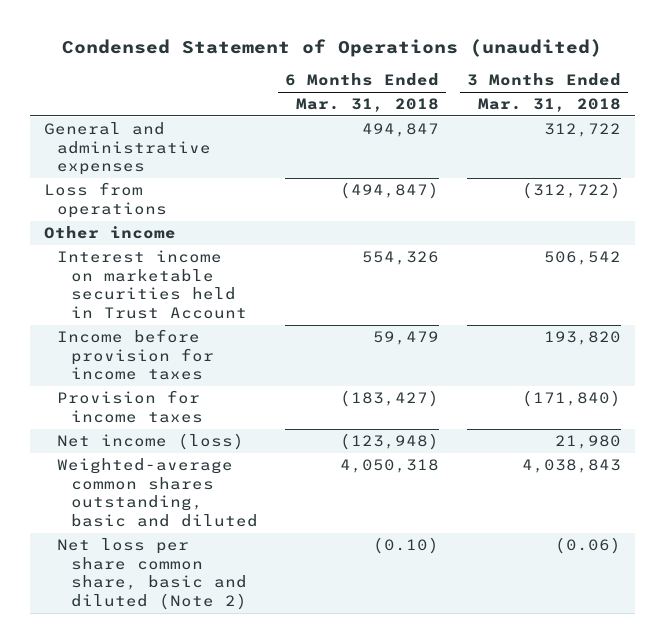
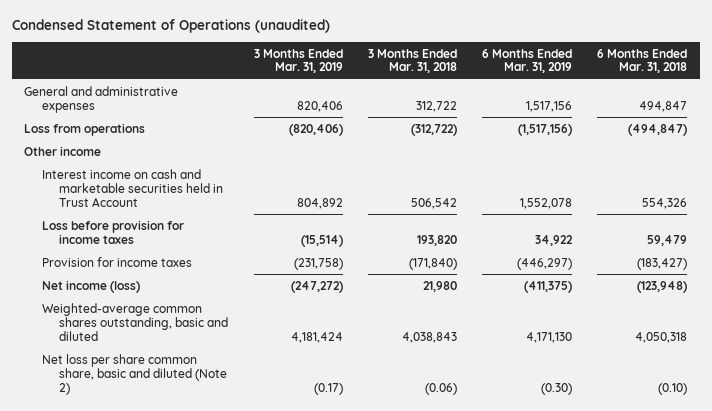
none -> [253,48,343,74] 3 Months Ended Mar. 31, 2019
none -> [482,48,573,74] 6 Months Ended Mar. 31, 2019
[57,250,247,320] Interest income on marketable securities held in Trust Account -> [41,168,224,207] Interest income on cash and marketable securities held in Trust Account
[57,329,214,381] Income before provision for income taxes -> [41,219,184,244] Loss before provision for income taxes

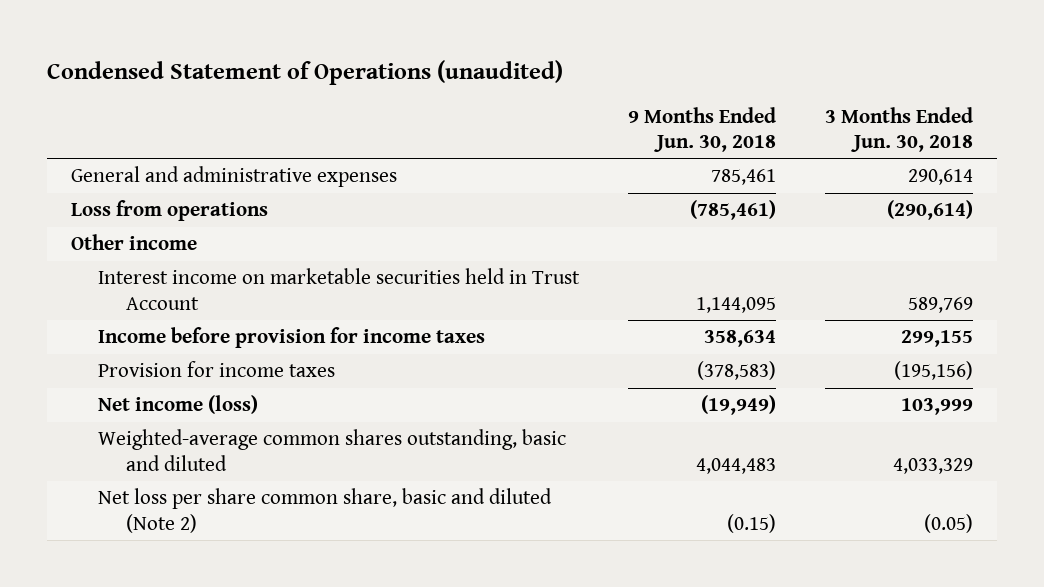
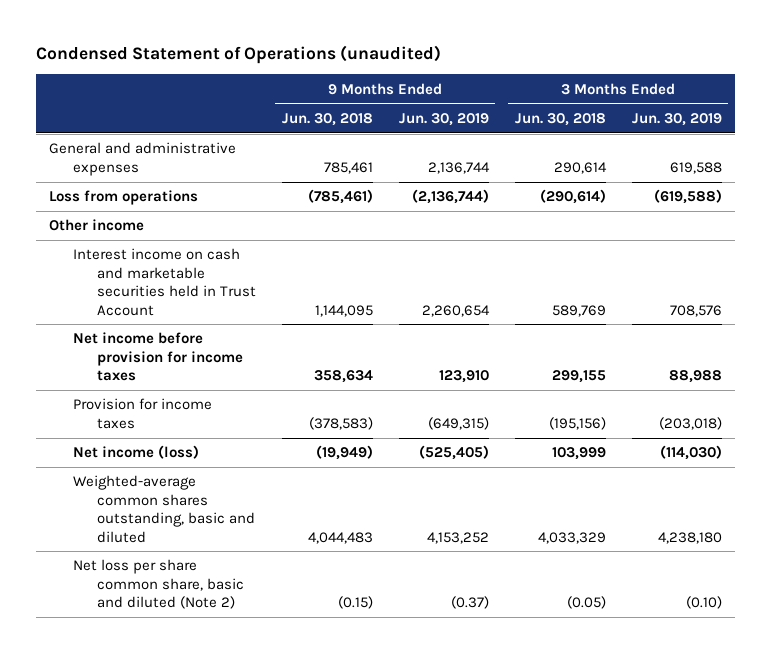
none -> [398,112,489,126] Jun. 30, 2019
none -> [631,112,722,126] Jun. 30, 2019
[98,268,581,310] Interest income on marketable securities held in Trust Account -> [72,248,256,316] Interest income on cash and marketable securities held in Trust Account
[98,327,486,349] Income before provision for income taxes -> [72,332,243,382] Net income before provision for income taxes

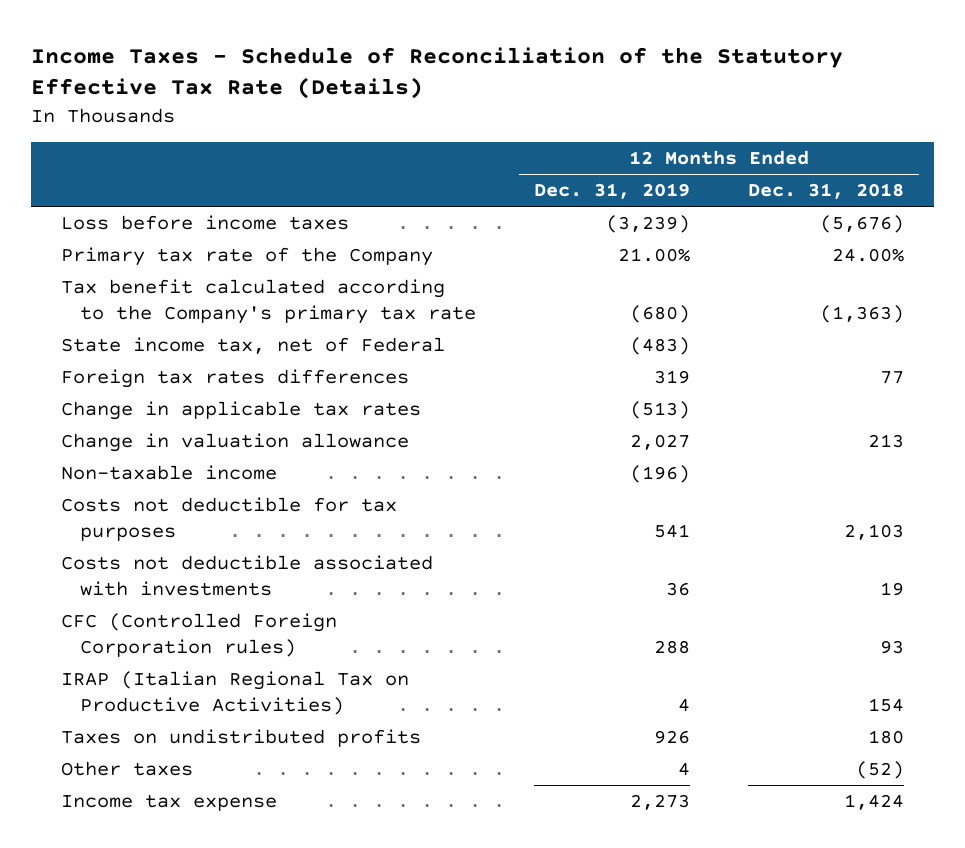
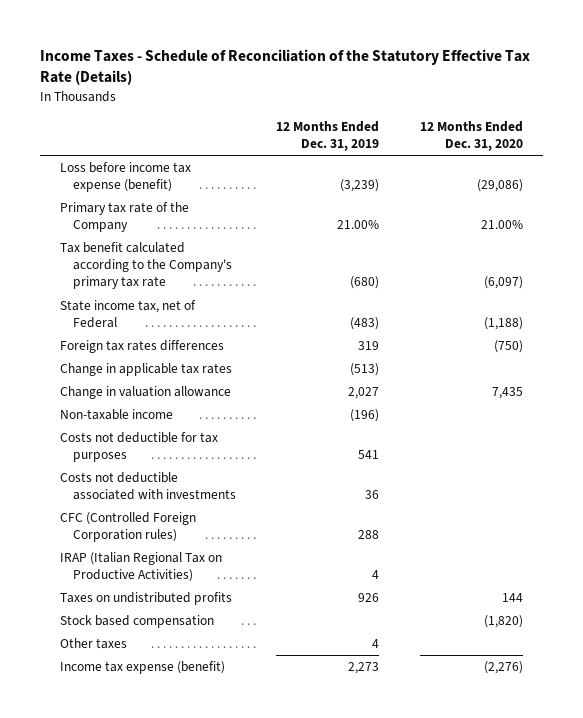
[748,183,905,200] Dec. 31, 2018 -> none
none -> [419,120,523,151] 12 Months Ended Dec. 31, 2020
[60,215,349,231] Loss before income taxes -> [60,162,192,193] Loss before income tax expense (benefit)
none -> [60,615,215,629] Stock based compensation
[60,794,277,812] Income tax expense -> [60,661,226,675] Income tax expense (benefit)

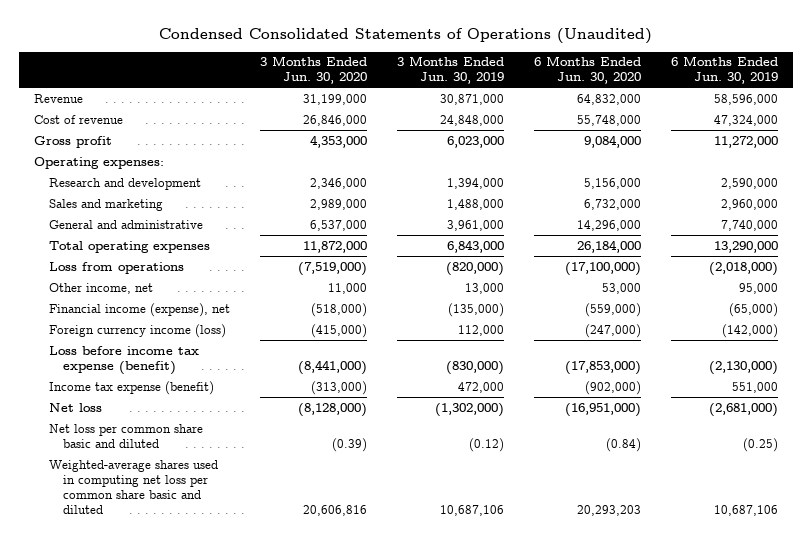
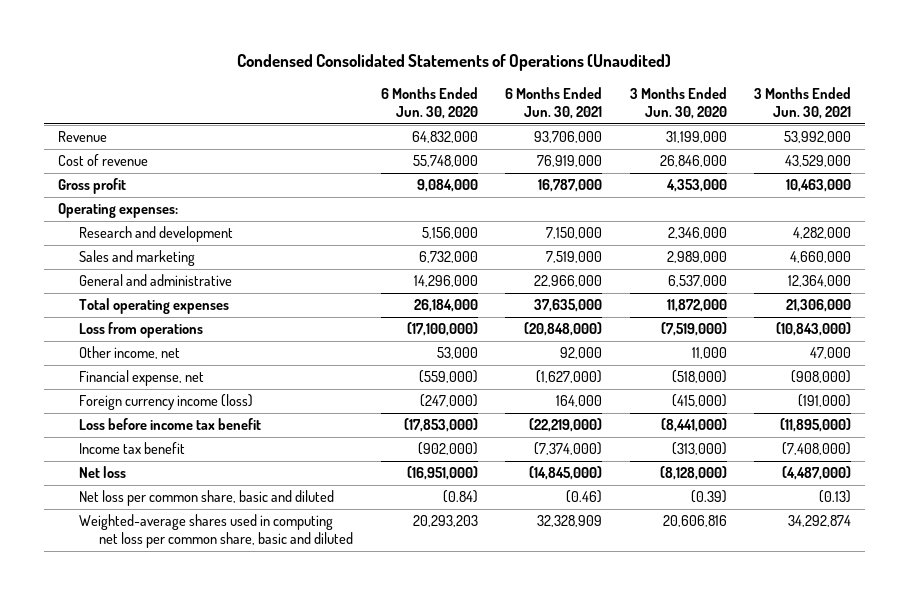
[396,56,504,85] 3 Months Ended Jun. 30, 2019 -> none
[670,56,778,85] 6 Months Ended Jun. 30, 2019 -> none
none -> [505,87,603,120] 6 Months Ended Jun. 30, 2021
none -> [753,87,851,120] 3 Months Ended Jun. 30, 2021
[48,302,230,317] Financial income (expense), net -> [78,370,204,387] Financial expense, net
[48,345,199,375] Loss before income tax expense (benefit) -> [78,418,261,431] Loss before income tax benefit
[48,380,214,395] Income tax expense (benefit) -> [78,442,185,455] Income tax benefit
[48,423,203,448] Net loss per common share basic and diluted -> [78,490,334,507] Net loss per common share, basic and diluted
[48,459,218,514] Weighted-average shares used in computing net loss per common share basic and diluted -> [78,514,354,549] Weighted-average shares used in computing net loss per common share, basic and diluted

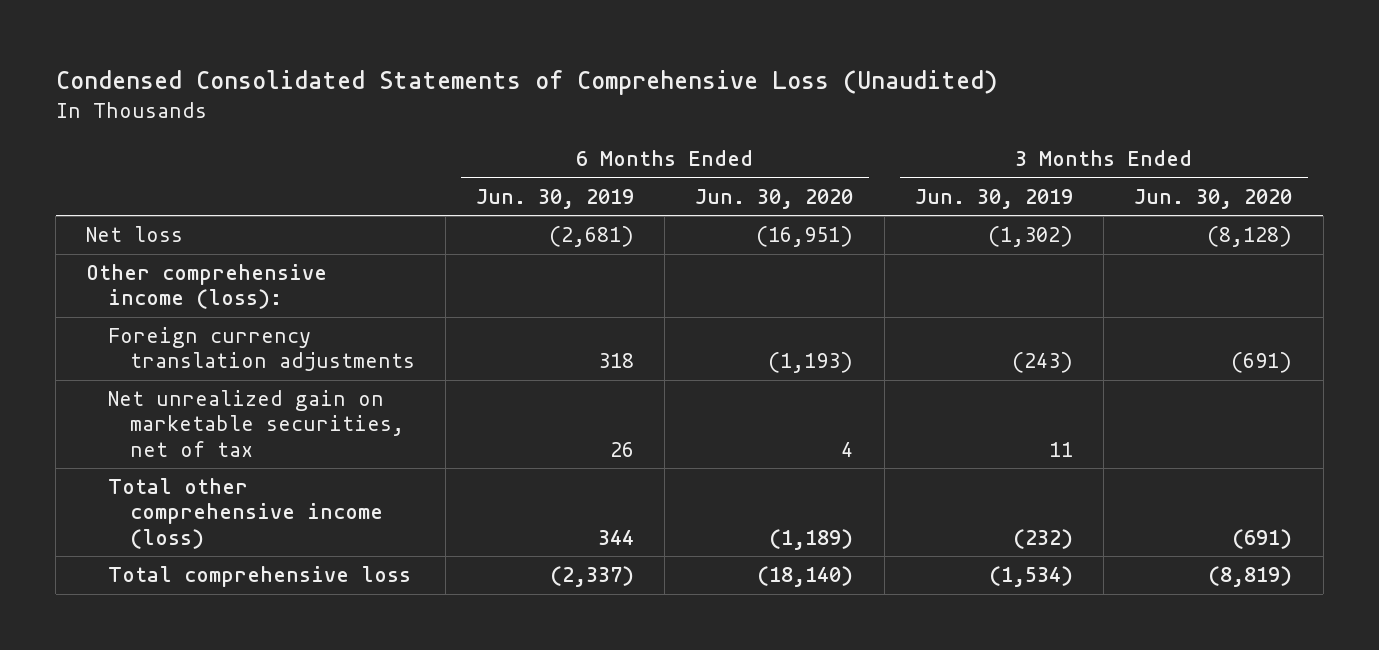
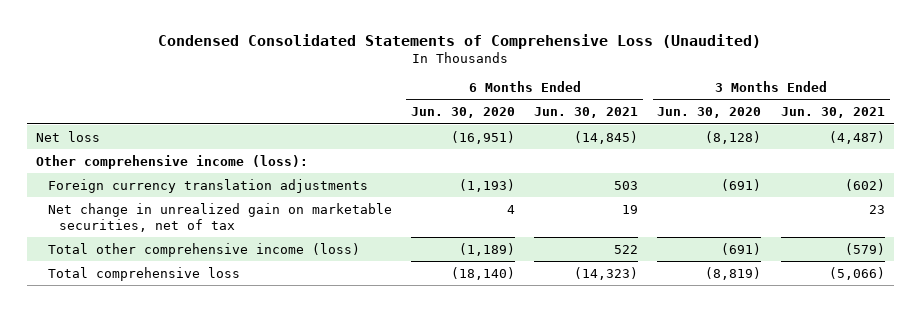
[476,188,635,209] Jun. 30, 2019 -> none
[914,188,1073,209] Jun. 30, 2019 -> none
none -> [534,107,639,119] Jun. 30, 2021
none -> [780,107,885,119] Jun. 30, 2021
[108,390,404,457] Net unrealized gain on marketable securities, net of tax -> [47,202,392,232] Net change in unrealized gain on marketable securities, net of tax

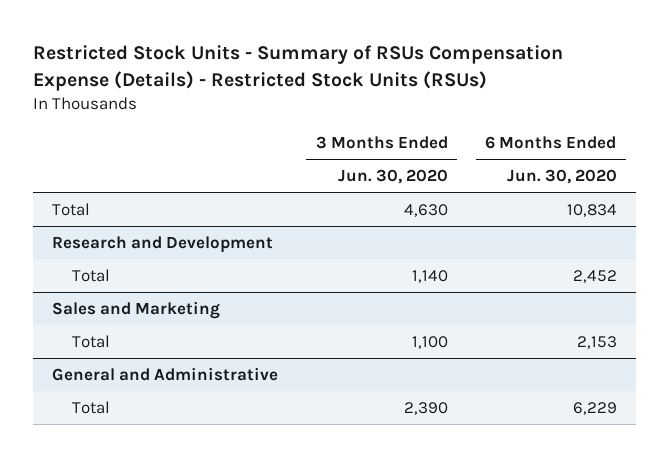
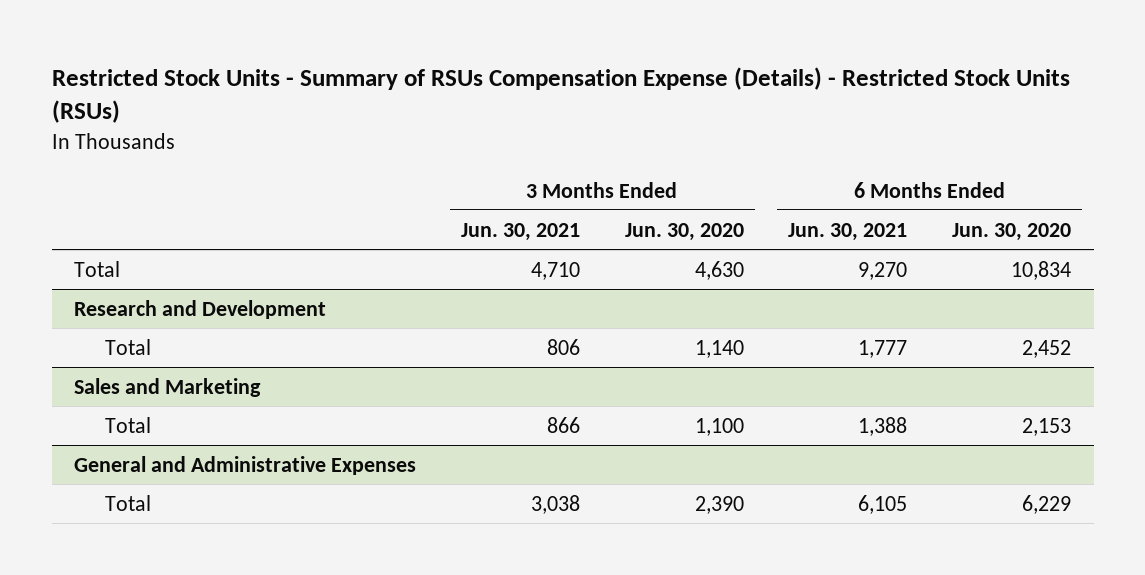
none -> [460,222,580,241] Jun. 30, 2021
none -> [788,222,908,241] Jun. 30, 2021
[51,366,278,381] General and Administrative -> [73,455,416,475] General and Administrative Expenses

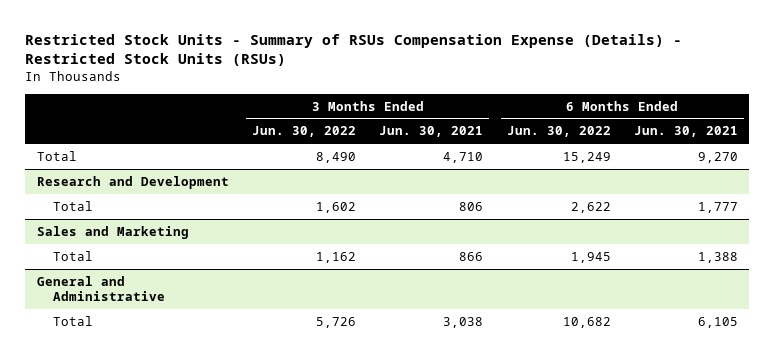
[624,222,744,241] Jun. 30, 2020 -> none
[952,222,1072,241] Jun. 30, 2020 -> none
none -> [252,126,357,138] Jun. 30, 2022
none -> [506,126,611,138] Jun. 30, 2022
[73,455,416,475] General and Administrative Expenses -> [36,275,165,301] General and Administrative

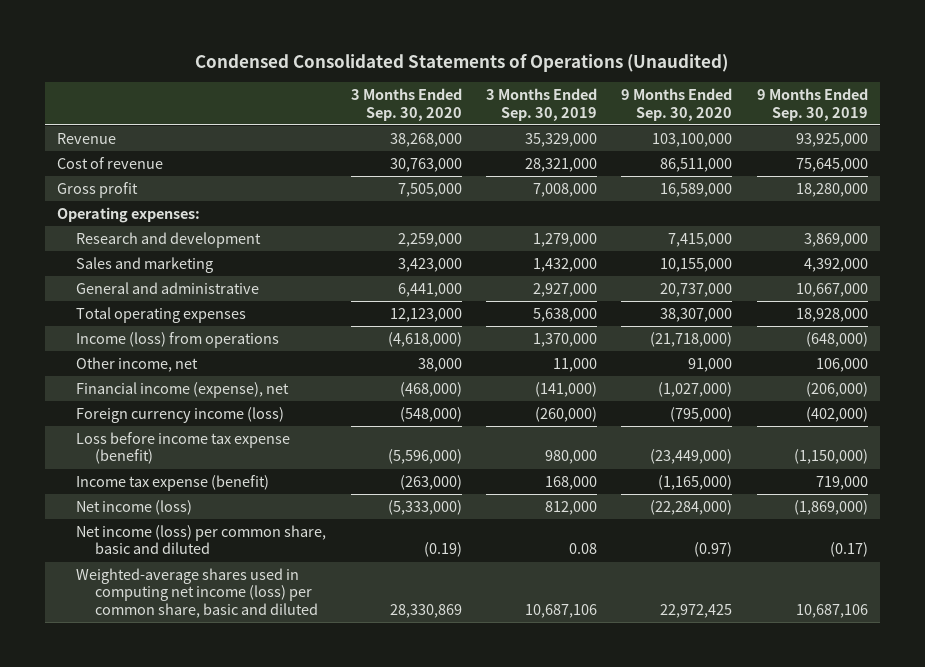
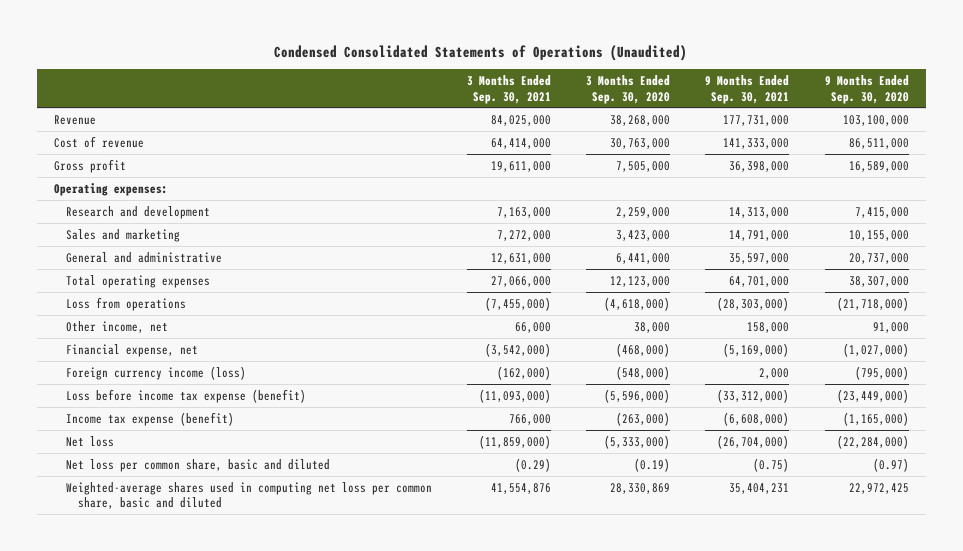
[485,88,597,121] 3 Months Ended Sep. 30, 2019 -> none
[756,88,868,121] 9 Months Ended Sep. 30, 2019 -> none
none -> [467,74,552,104] 3 Months Ended Sep. 30, 2021
none -> [705,74,790,104] 9 Months Ended Sep. 30, 2021
[76,332,280,349] Income (loss) from operations -> [66,296,187,311] Loss from operations
[76,382,290,399] Financial income (expense), net -> [66,343,199,357] Financial expense, net
[76,500,193,516] Net income (loss) -> [66,435,115,447] Net loss
[76,525,327,555] Net income (loss) per common share, basic and diluted -> [66,458,331,472] Net loss per common share, basic and diluted
[76,568,319,618] Weighted-average shares used in computing net income (loss) per common share, basic and diluted -> [66,481,433,510] Weighted-average shares used in computing net loss per common share, basic and diluted

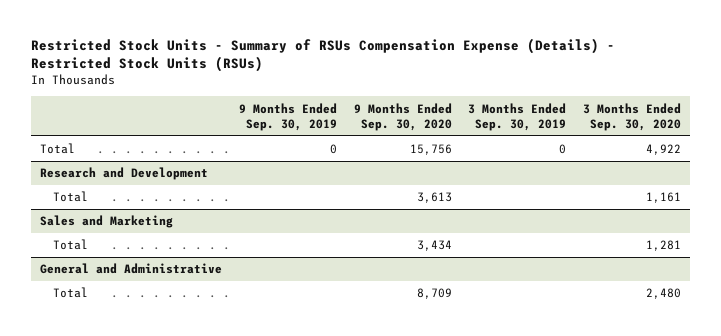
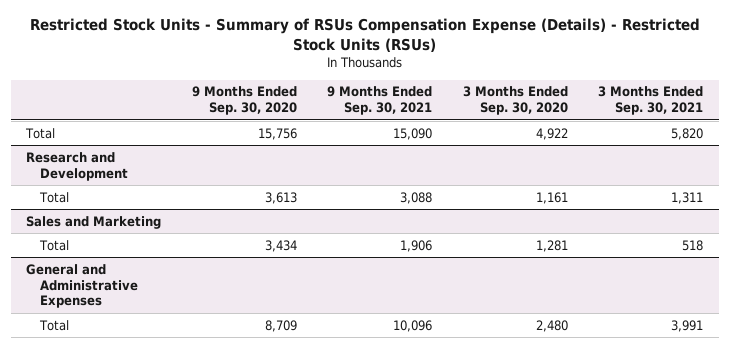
[238,102,337,131] 9 Months Ended Sep. 30, 2019 -> none
[468,102,567,131] 3 Months Ended Sep. 30, 2019 -> none
none -> [327,86,433,116] 9 Months Ended Sep. 30, 2021
none -> [598,86,704,116] 3 Months Ended Sep. 30, 2021
[39,263,222,275] General and Administrative -> [26,263,139,309] General and Administrative Expenses

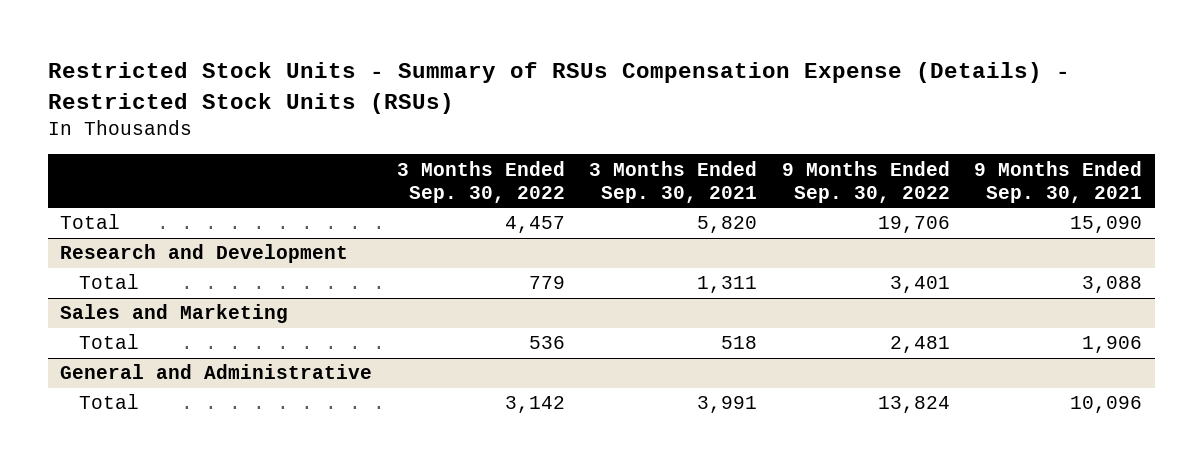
[191,86,297,116] 9 Months Ended Sep. 30, 2020 -> none
[462,86,568,116] 3 Months Ended Sep. 30, 2020 -> none
none -> [396,160,565,203] 3 Months Ended Sep. 30, 2022
none -> [781,160,950,203] 9 Months Ended Sep. 30, 2022
[26,263,139,309] General and Administrative Expenses -> [60,364,373,380] General and Administrative

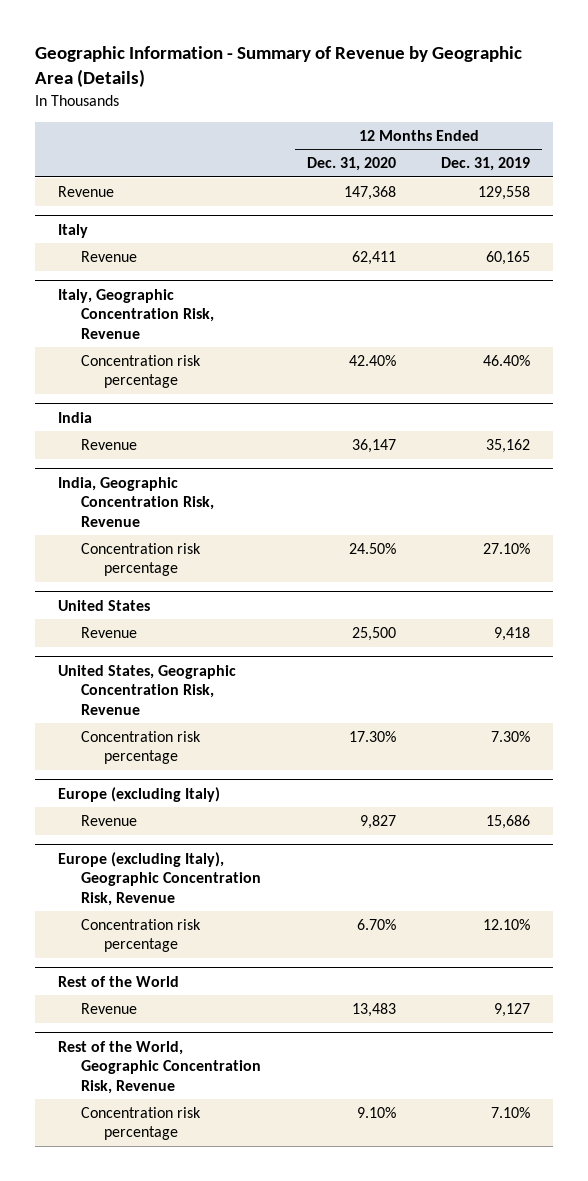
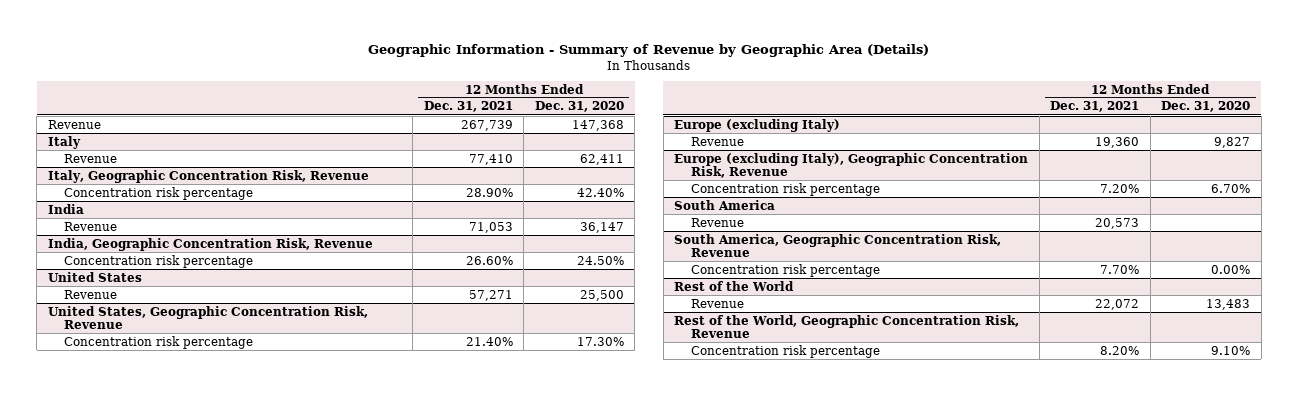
[441,157,531,172] Dec. 31, 2019 -> none
none -> [423,101,513,113] Dec. 31, 2021
none -> [674,199,776,210] South America
none -> [690,217,744,227] Revenue
none -> [674,233,1002,257] South America, Geographic Concentration Risk, Revenue
none -> [690,263,880,277] Concentration risk percentage

